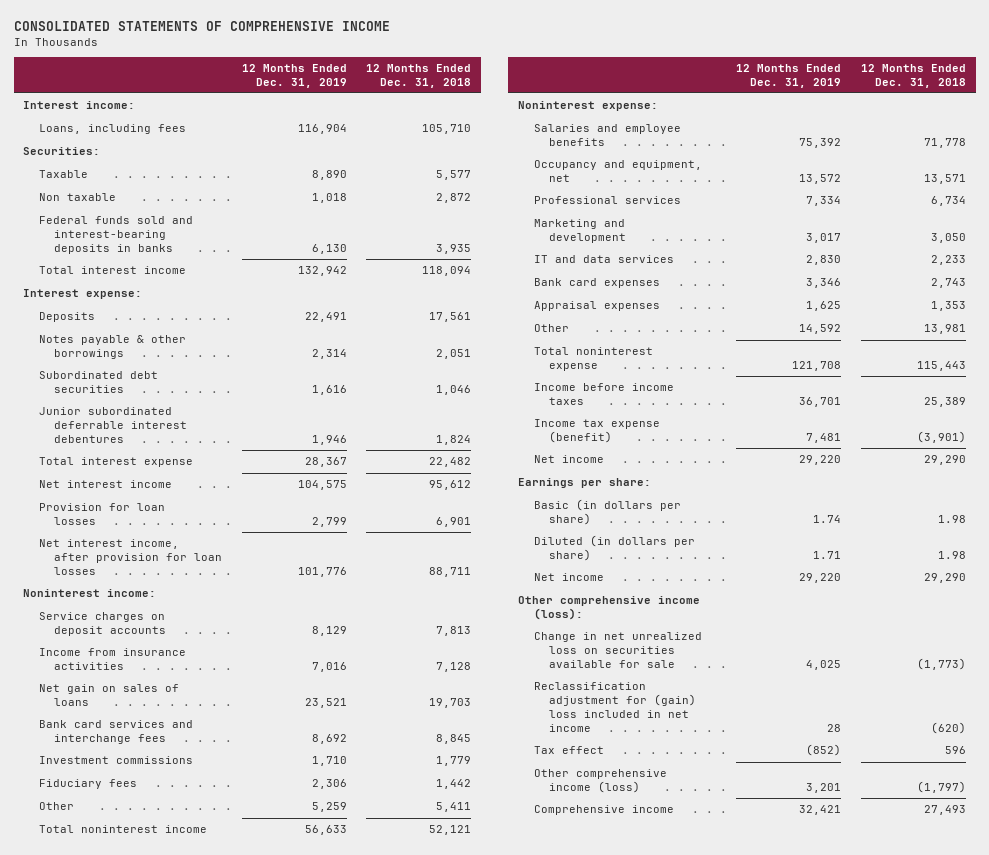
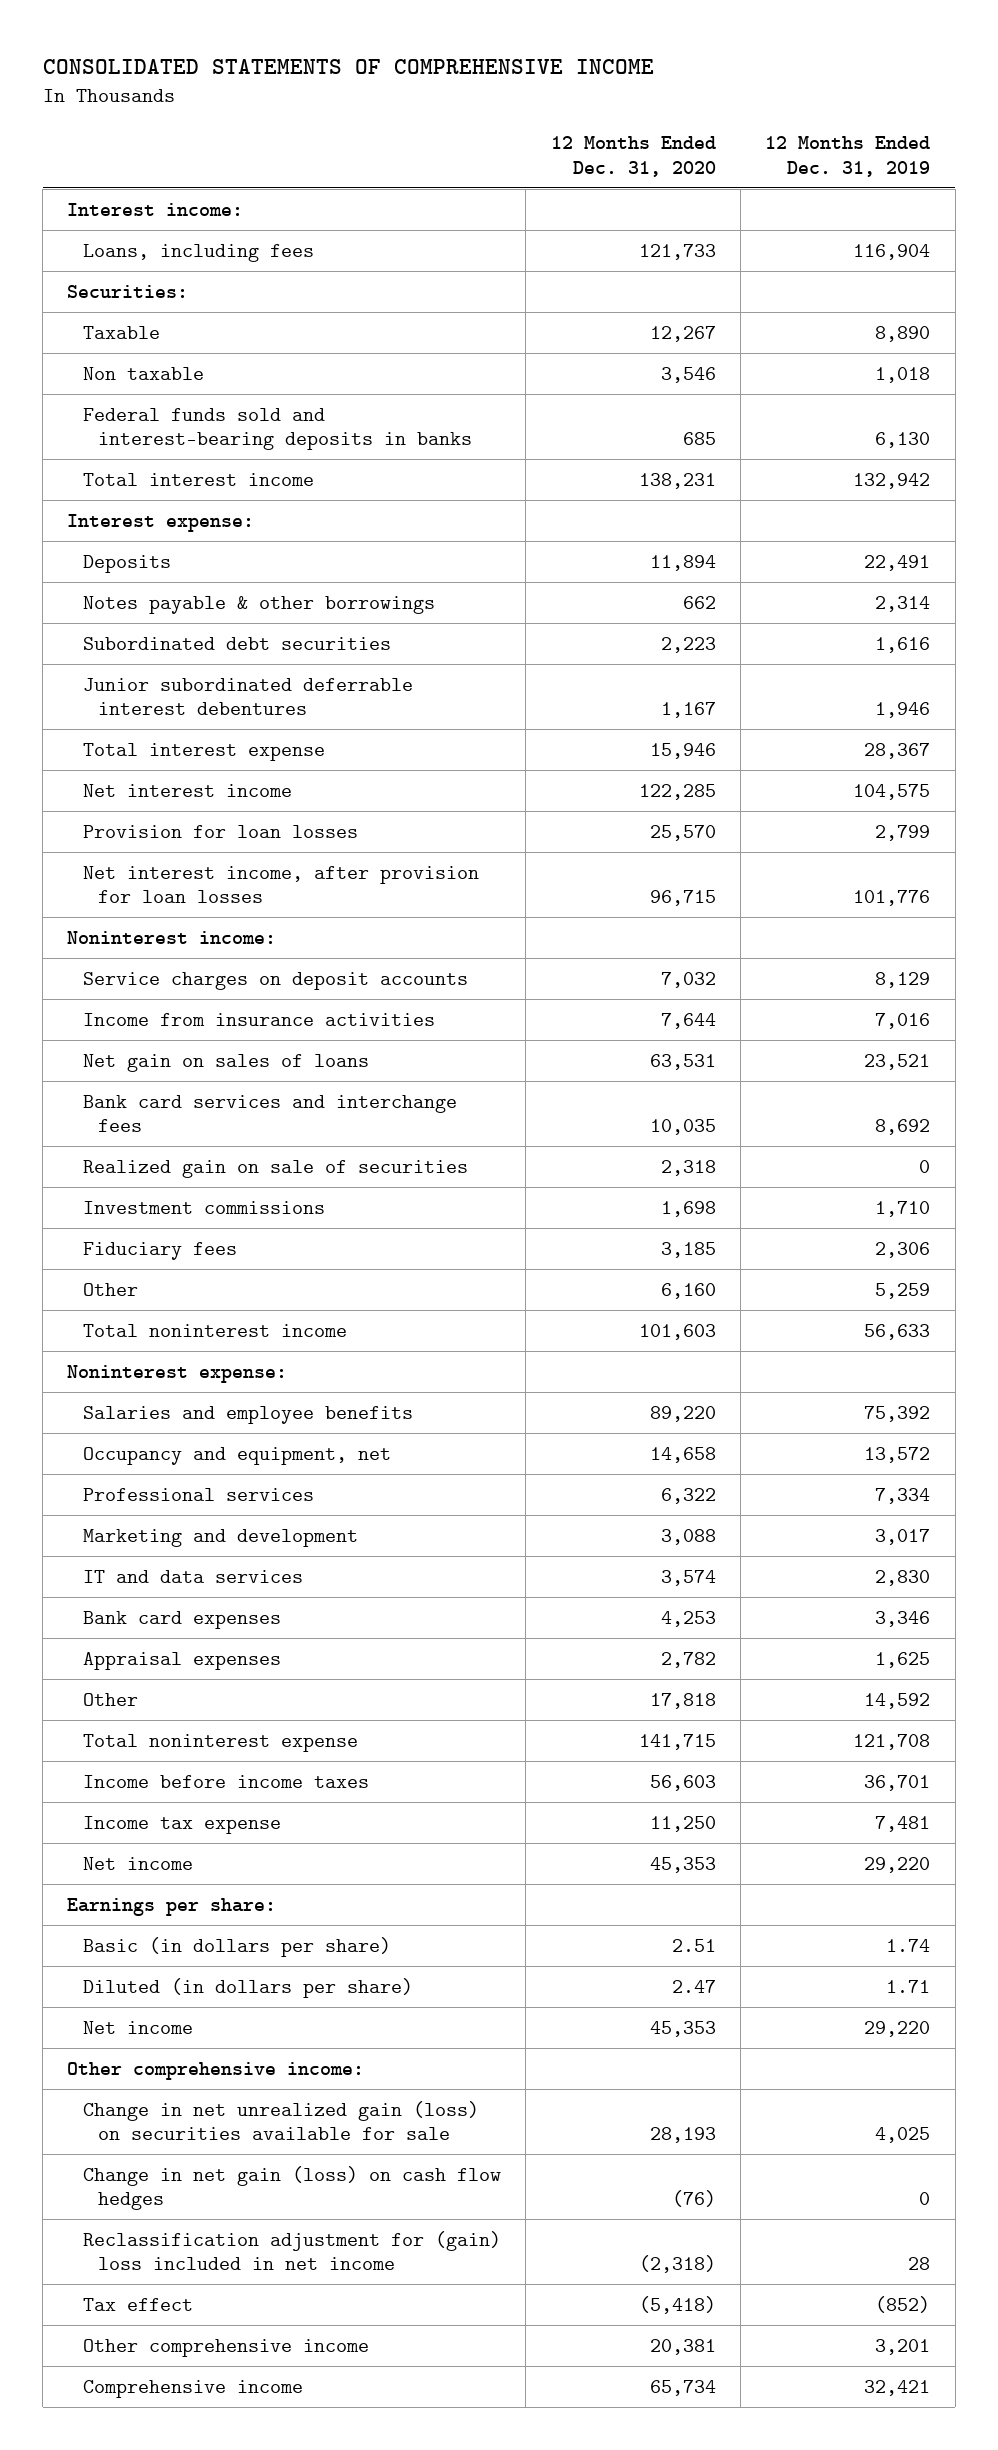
[366,63,472,88] 12 Months Ended Dec. 31, 2018 -> none
none -> [550,135,716,177] 12 Months Ended Dec. 31, 2020
none -> [82,1159,468,1178] Realized gain on sale of securities
[533,419,660,444] Income tax expense (benefit) -> [82,1815,281,1834] Income tax expense
[517,596,700,621] Other comprehensive income (loss): -> [67,2061,365,2080] Other comprehensive income:
[533,632,702,669] Change in net unrealized loss on securities available for sale -> [82,2100,479,2141] Change in net unrealized gain (loss) on securities available for sale
none -> [82,2165,501,2211] Change in net gain (loss) on cash flow hedges
[533,769,667,794] Other comprehensive income (loss) -> [82,2338,369,2357] Other comprehensive income

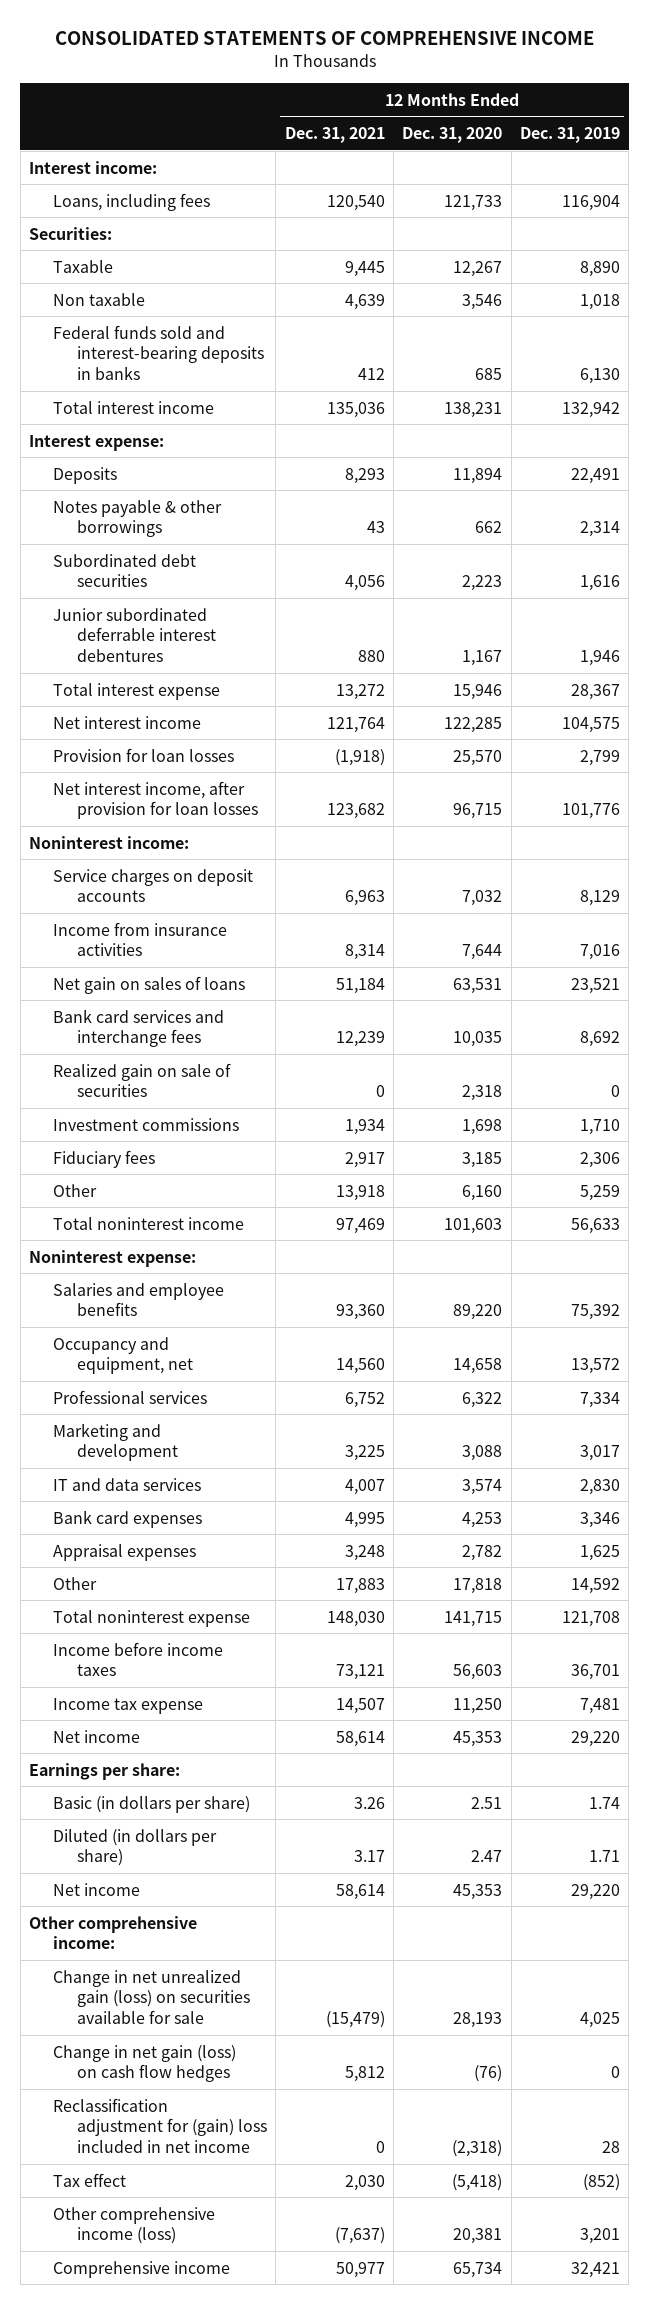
none -> [284,127,385,144] Dec. 31, 2021
[82,2338,369,2357] Other comprehensive income -> [53,2206,216,2245] Other comprehensive income (loss)

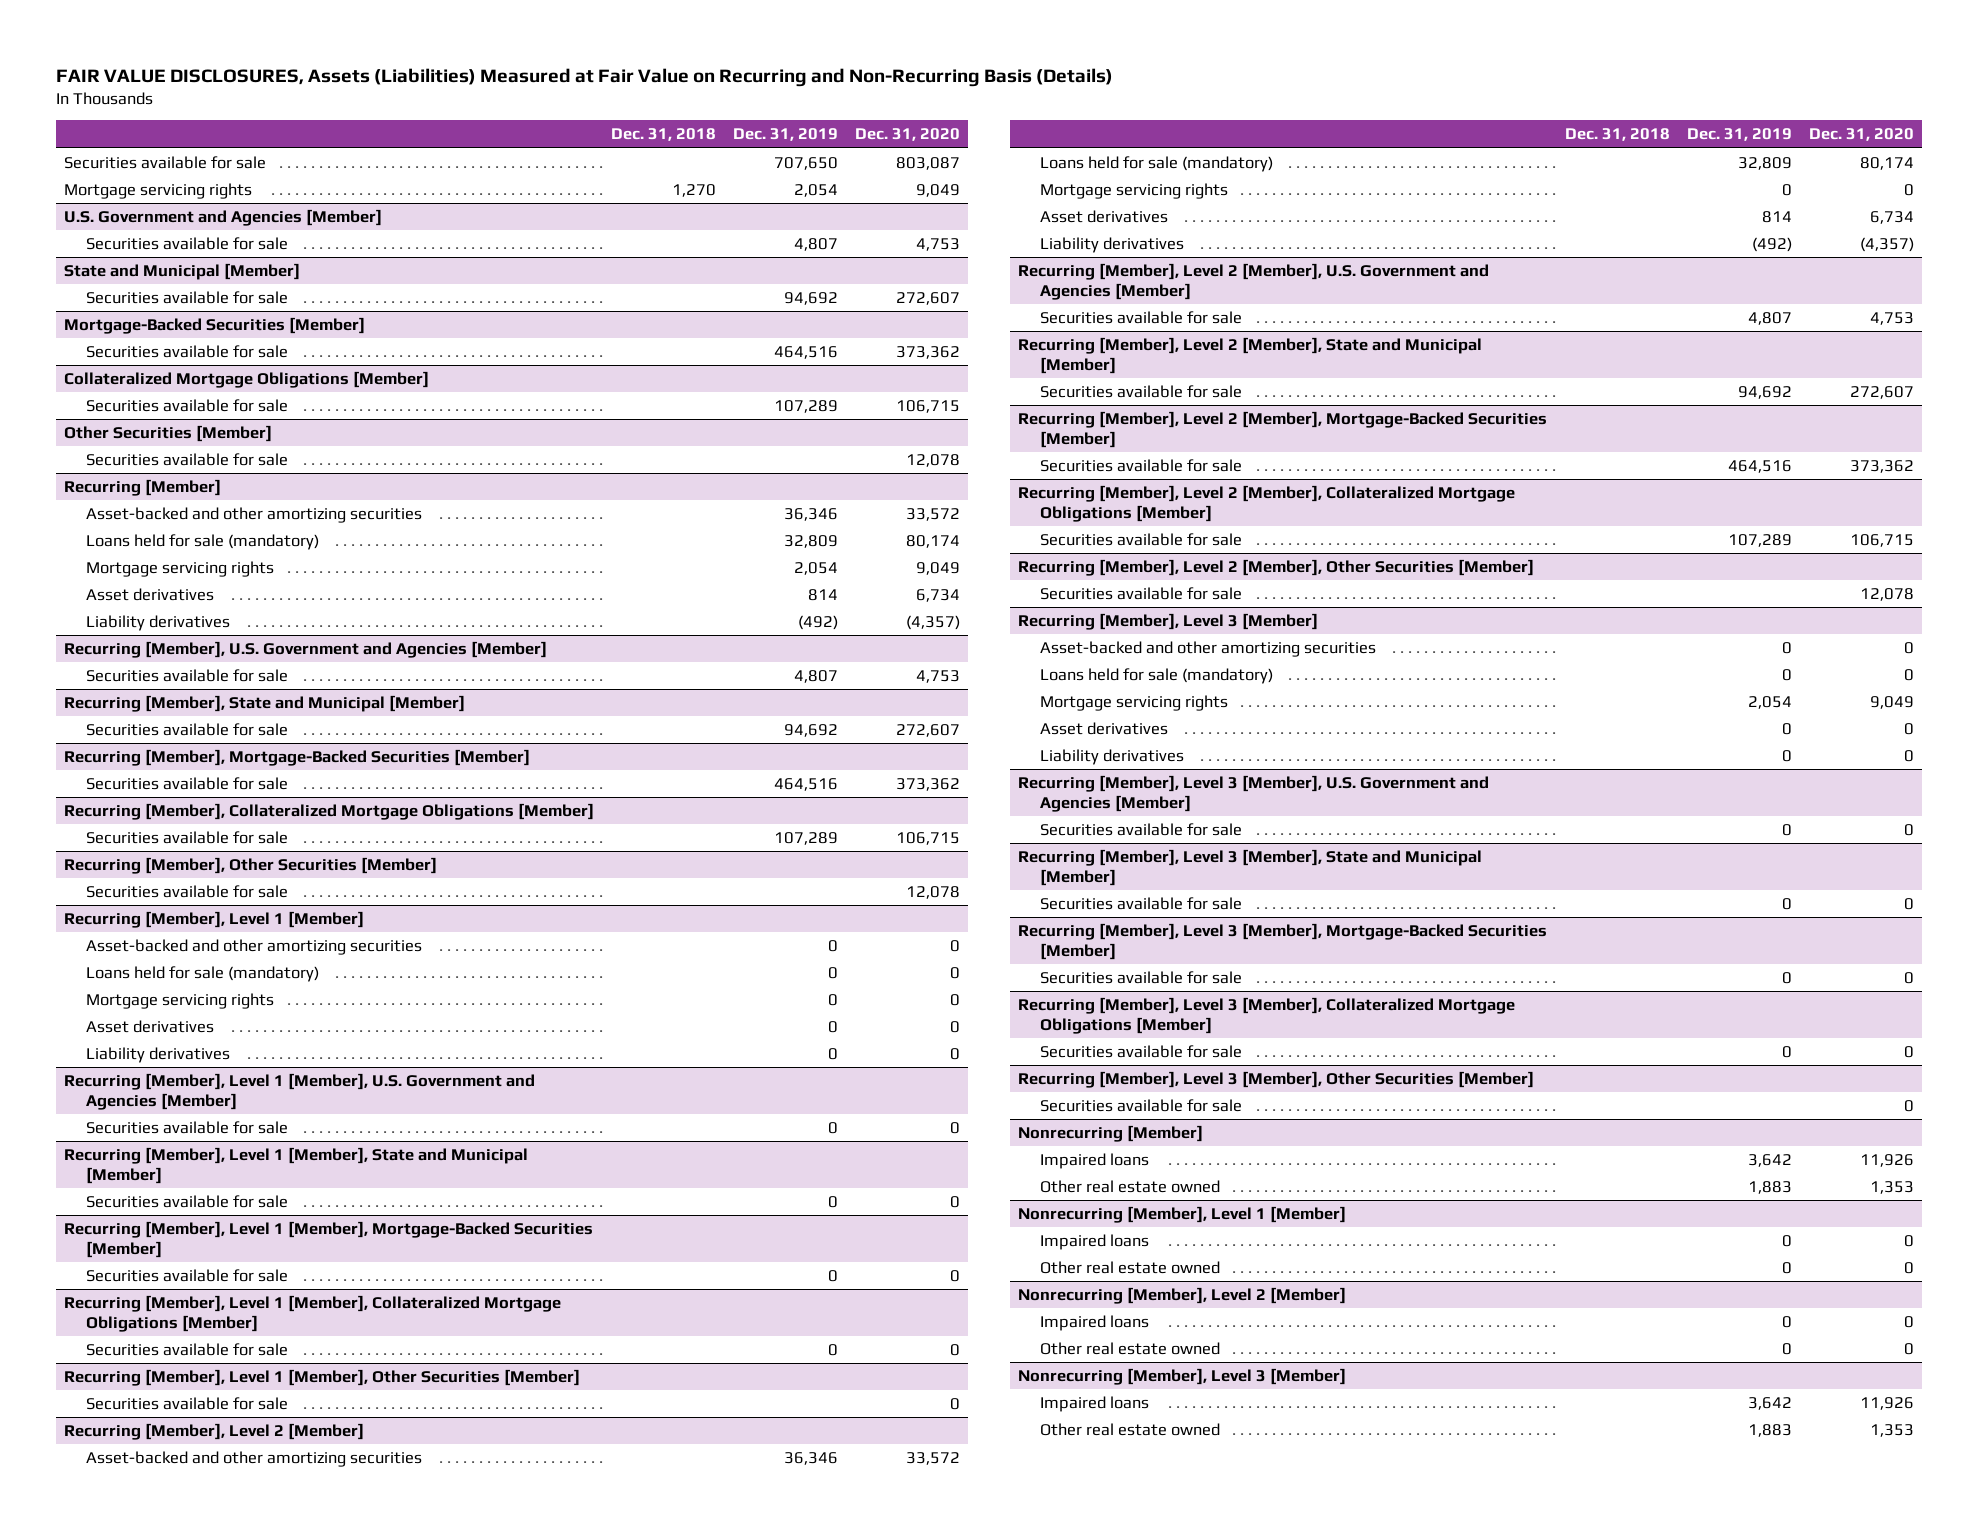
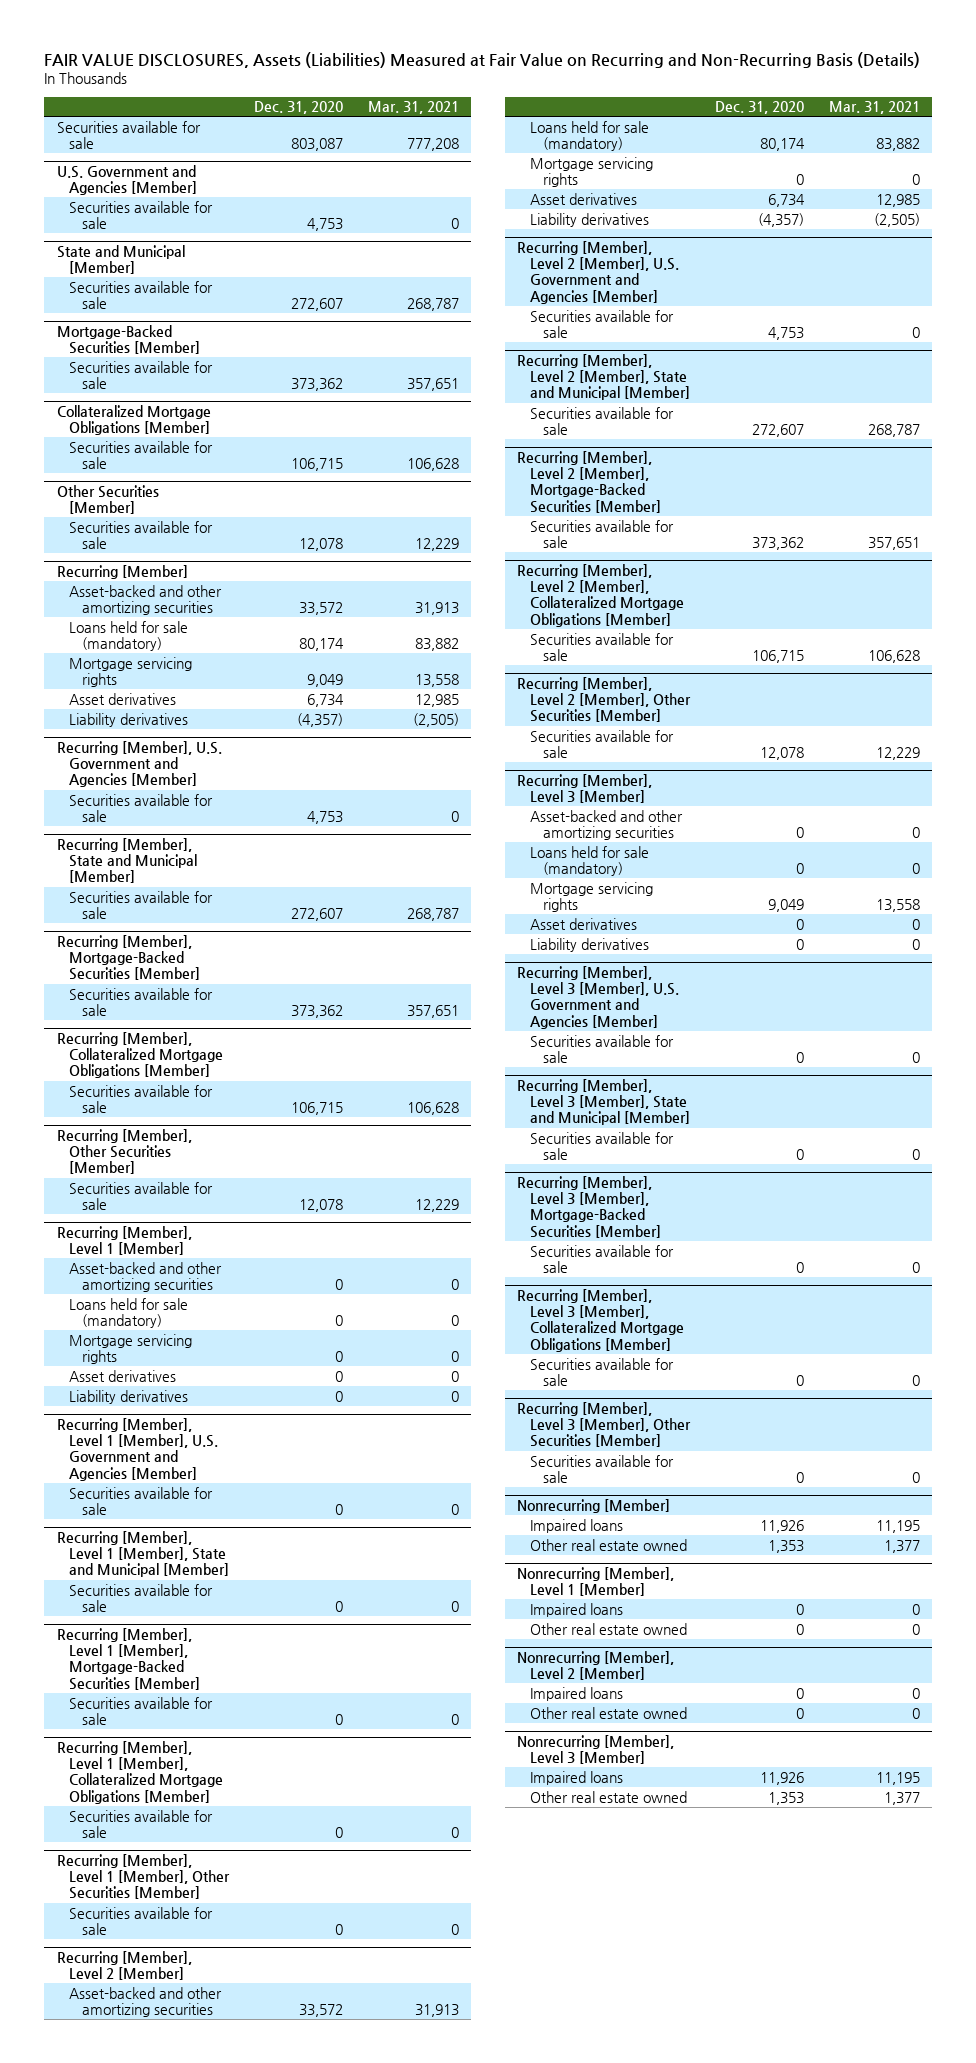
[611,128,717,142] Dec. 31, 2018 -> none
[732,128,838,142] Dec. 31, 2019 -> none
none -> [367,101,459,115] Mar. 31, 2021
[64,183,253,200] Mortgage servicing rights -> none

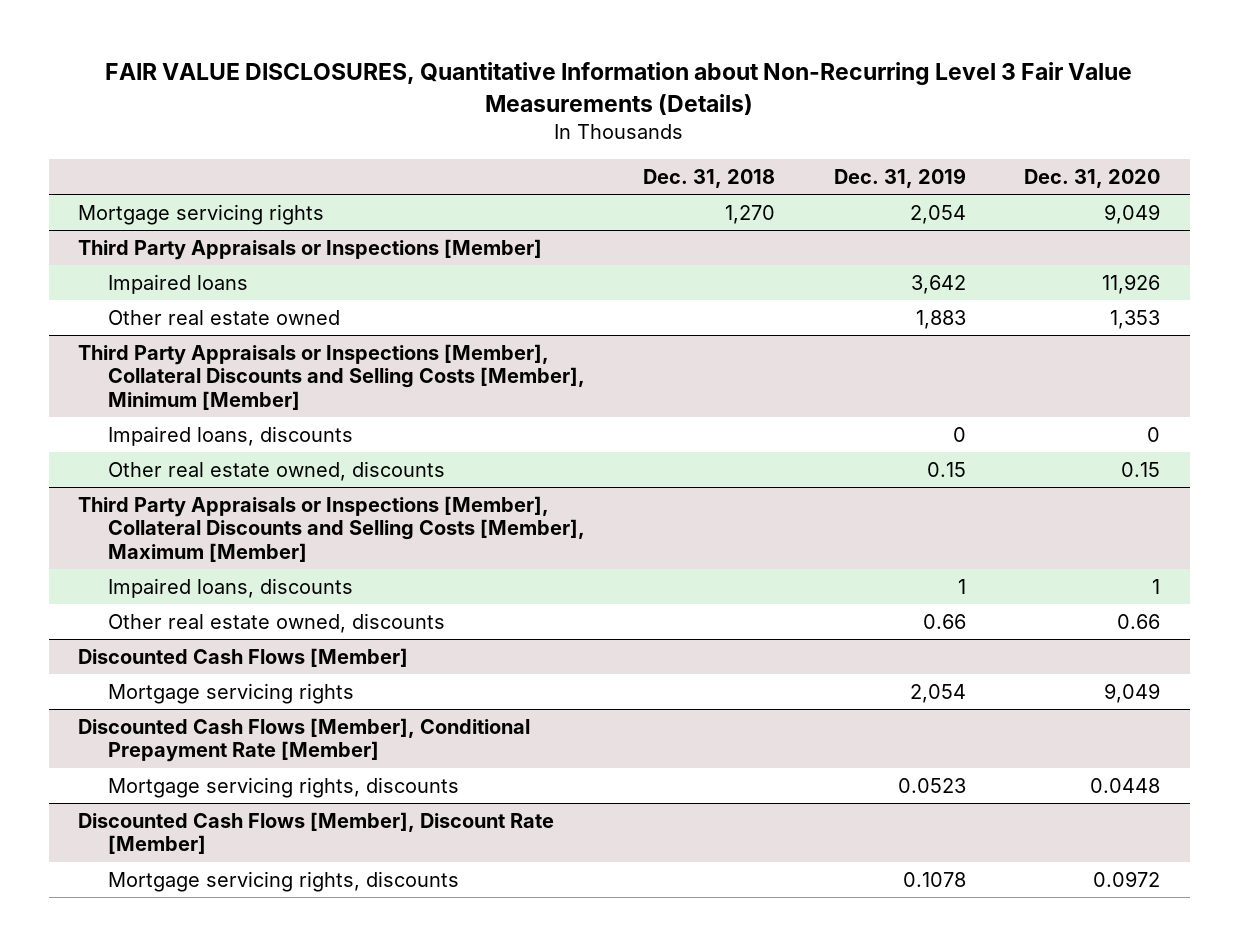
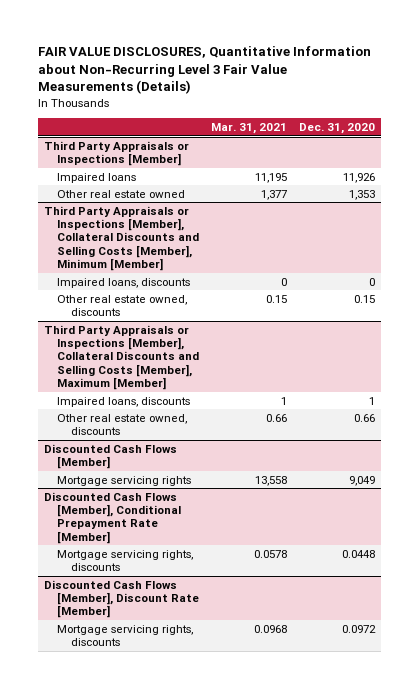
[643,169,776,189] Dec. 31, 2018 -> none
[833,168,966,189] Dec. 31, 2019 -> none
none -> [211,123,288,135] Mar. 31, 2021
[78,204,325,226] Mortgage servicing rights -> none

